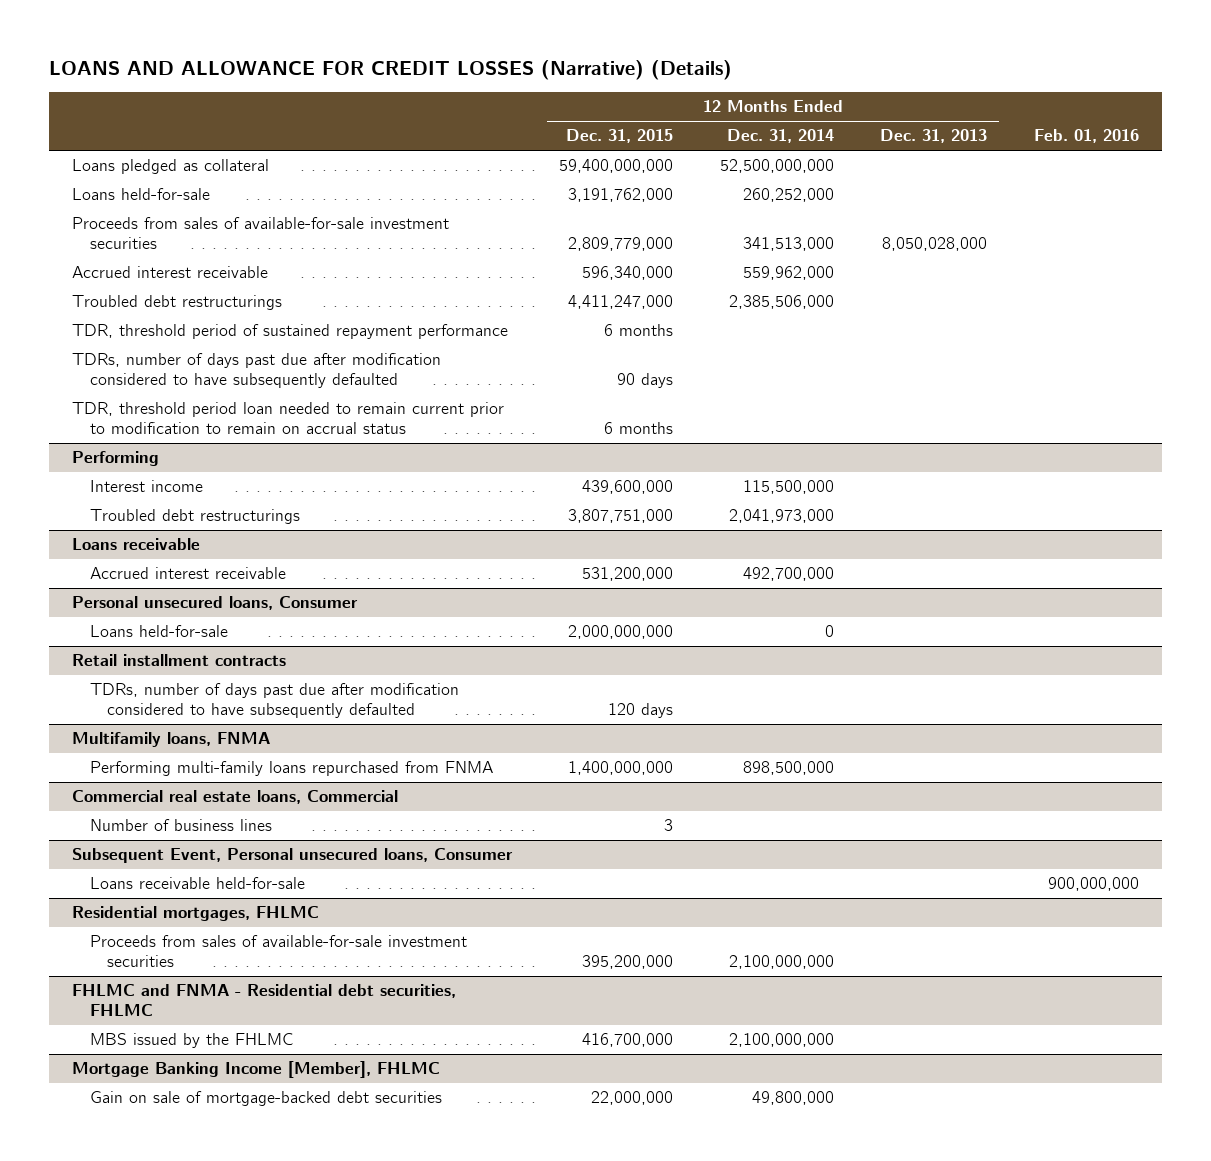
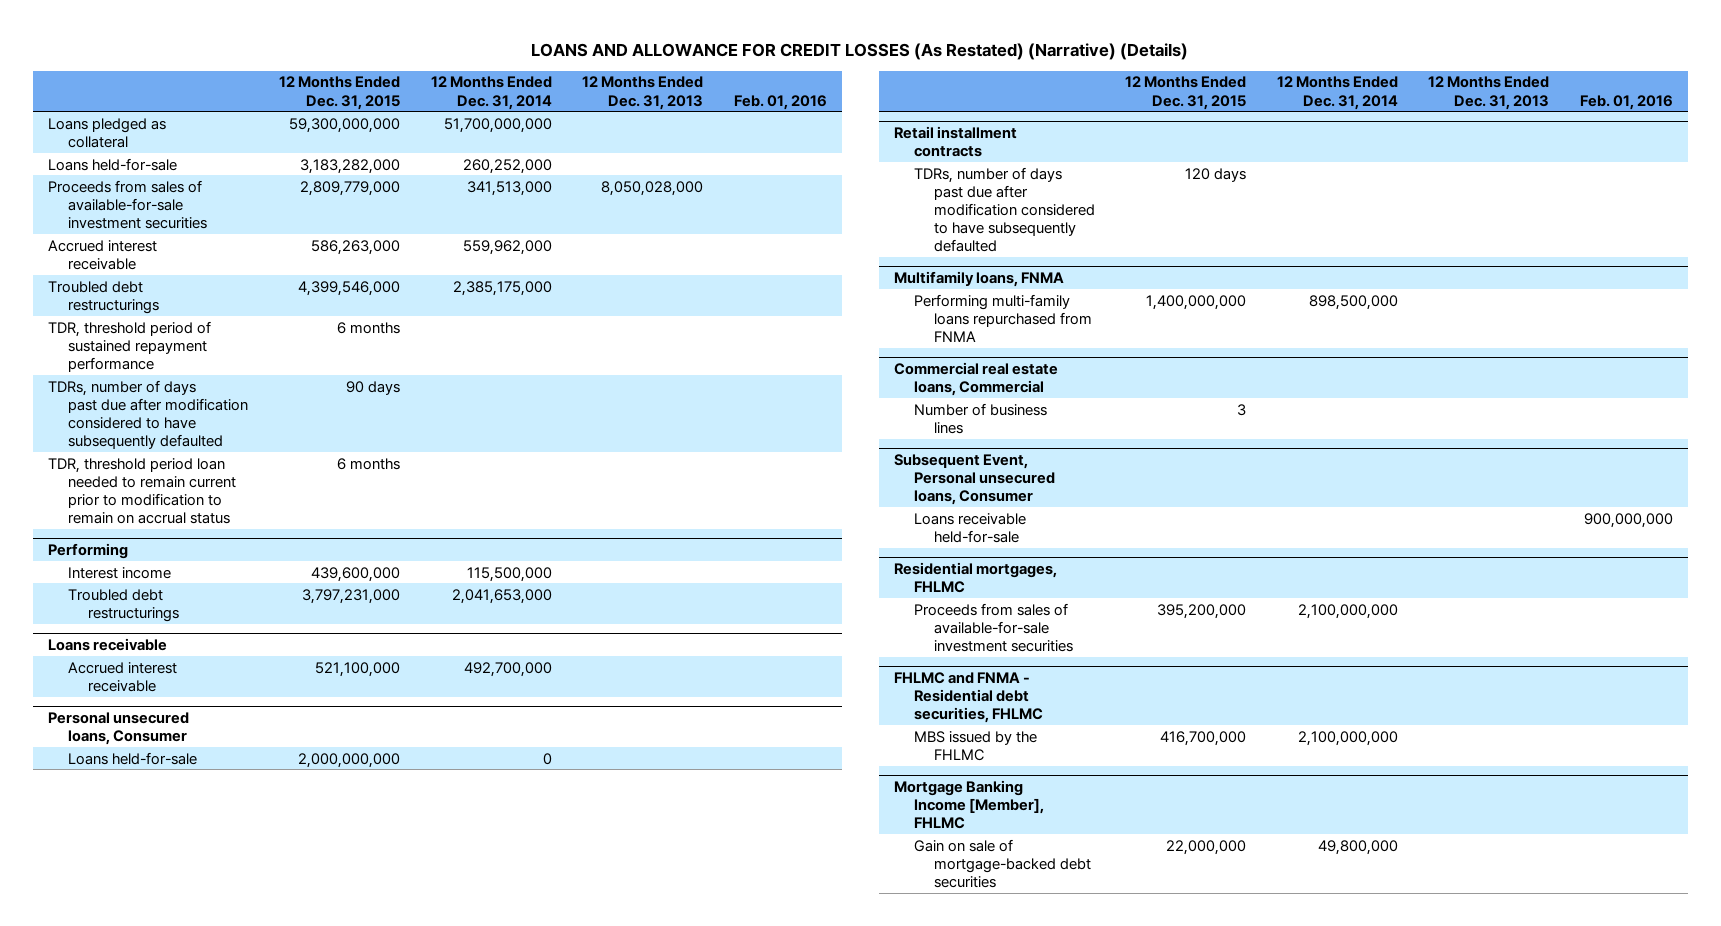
[49,60,733,81] LOANS AND ALLOWANCE FOR CREDIT LOSSES (Narrative) (Details) -> [531,42,1189,60] LOANS AND ALLOWANCE FOR CREDIT LOSSES (As Restated) (Narrative) (Details)
[559,159,674,174] 59,400,000,000 -> [289,117,401,133] 59,300,000,000
[719,159,834,174] 52,500,000,000 -> [443,117,552,133] 51,700,000,000
[568,188,674,203] 3,191,762,000 -> [300,158,401,174] 3,183,282,000
[582,266,674,281] 596,340,000 -> [311,239,401,255] 586,263,000
[568,295,674,310] 4,411,247,000 -> [298,280,401,296] 4,399,546,000
[728,295,834,310] 2,385,506,000 -> [452,280,552,296] 2,385,175,000
[568,509,674,524] 3,807,751,000 -> [302,588,401,604] 3,797,231,000
[728,509,834,524] 2,041,973,000 -> [451,588,552,604] 2,041,653,000
[582,567,674,582] 531,200,000 -> [315,661,401,677] 521,100,000

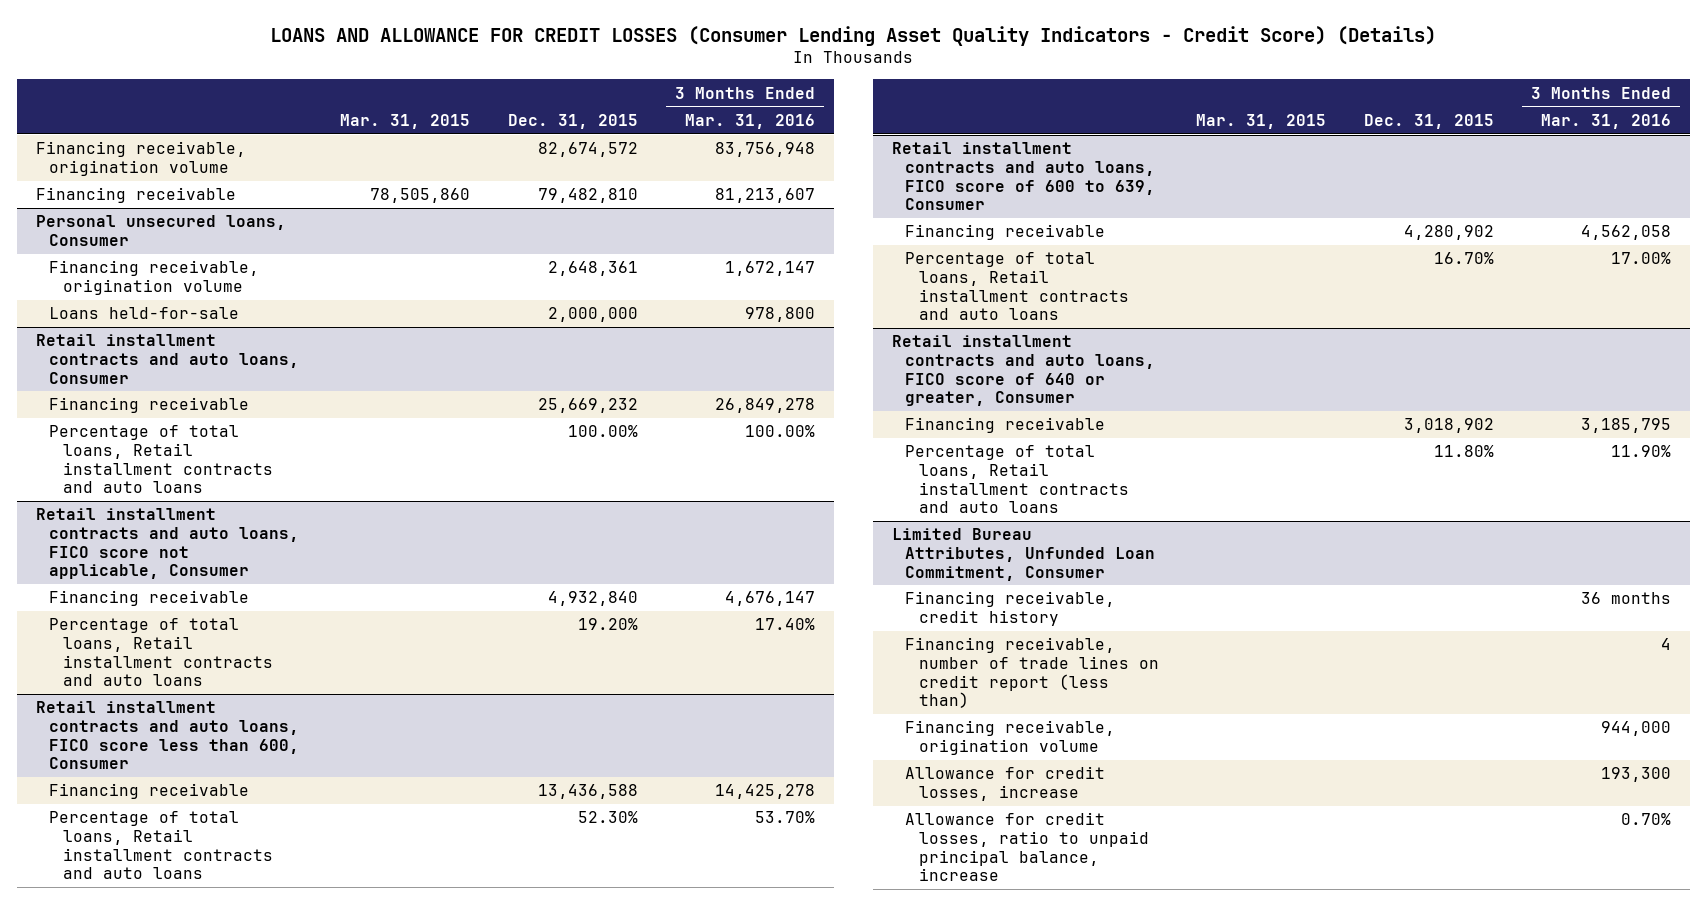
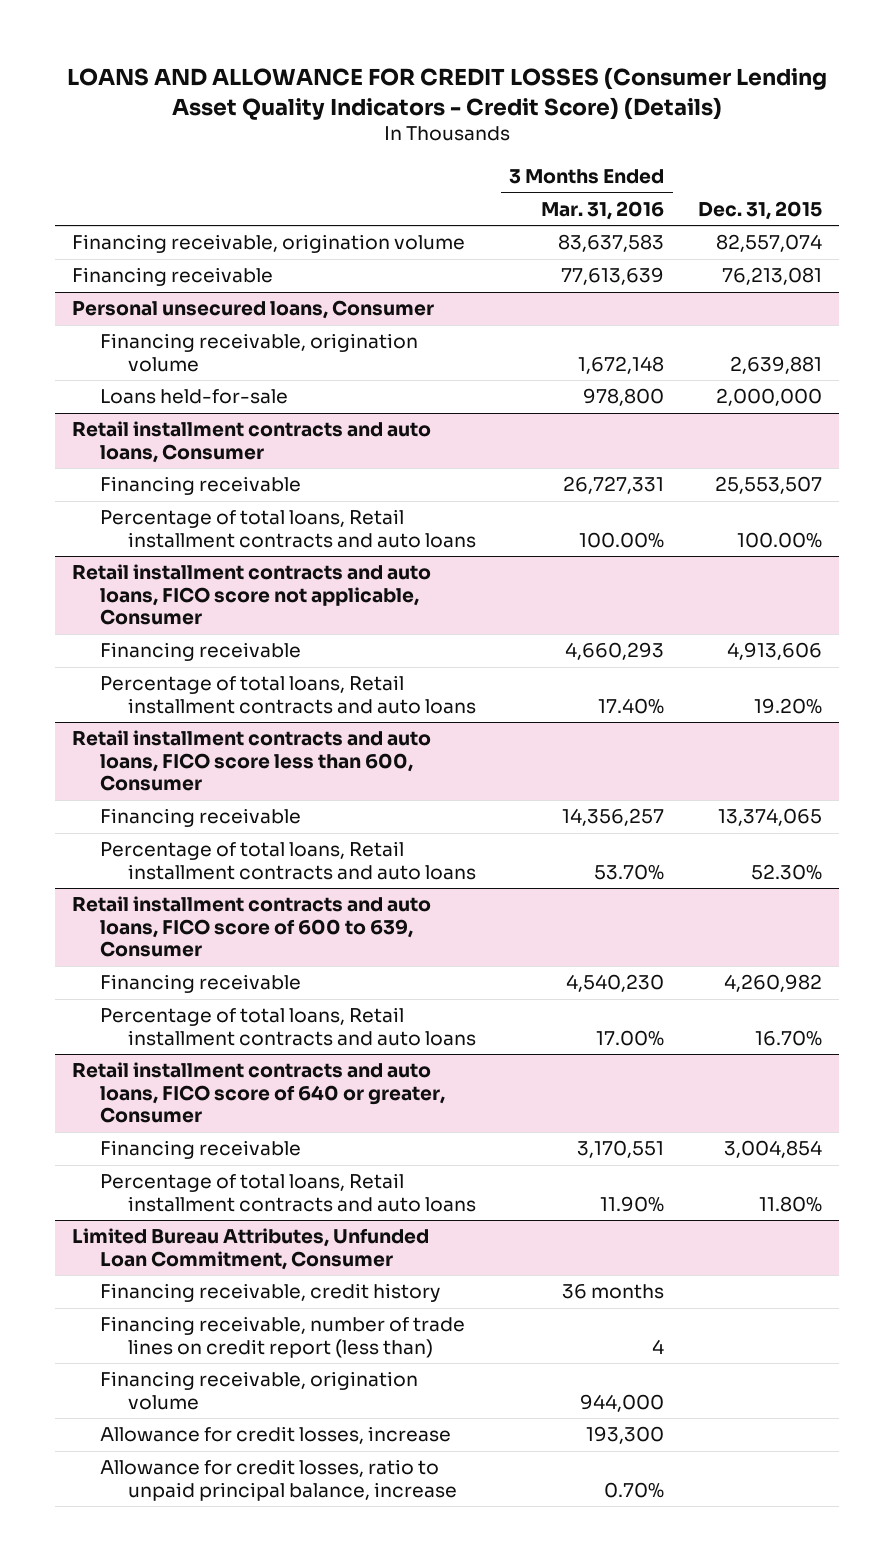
[340,113,471,129] Mar. 31, 2015 -> none
[537,142,638,158] 82,674,572 -> [715,234,822,253] 82,557,074
[714,142,815,158] 83,756,948 -> [558,234,665,253] 83,637,583
[537,188,638,204] 79,482,810 -> [721,267,822,286] 76,213,081
[714,188,815,204] 81,213,607 -> [561,267,665,286] 77,613,639
[547,261,638,277] 2,648,361 -> [729,355,822,374] 2,639,881
[724,261,815,277] 1,672,147 -> [578,355,665,374] 1,672,148
[537,398,638,414] 25,669,232 -> [714,476,822,495] 25,553,507
[714,398,815,414] 26,849,278 -> [563,476,665,495] 26,727,331
[547,591,638,607] 4,932,840 -> [726,642,822,661] 4,913,606
[724,591,815,607] 4,676,147 -> [565,642,665,661] 4,660,293
[537,784,638,800] 13,436,588 -> [717,808,822,827] 13,374,065
[714,784,815,800] 14,425,278 -> [562,808,665,827] 14,356,257
[1403,225,1494,241] 4,280,902 -> [723,974,822,993] 4,260,982
[1581,225,1672,241] 4,562,058 -> [566,974,665,993] 4,540,230
[1403,418,1494,434] 3,018,902 -> [723,1140,822,1159] 3,004,854
[1581,418,1672,434] 3,185,795 -> [577,1140,665,1159] 3,170,551

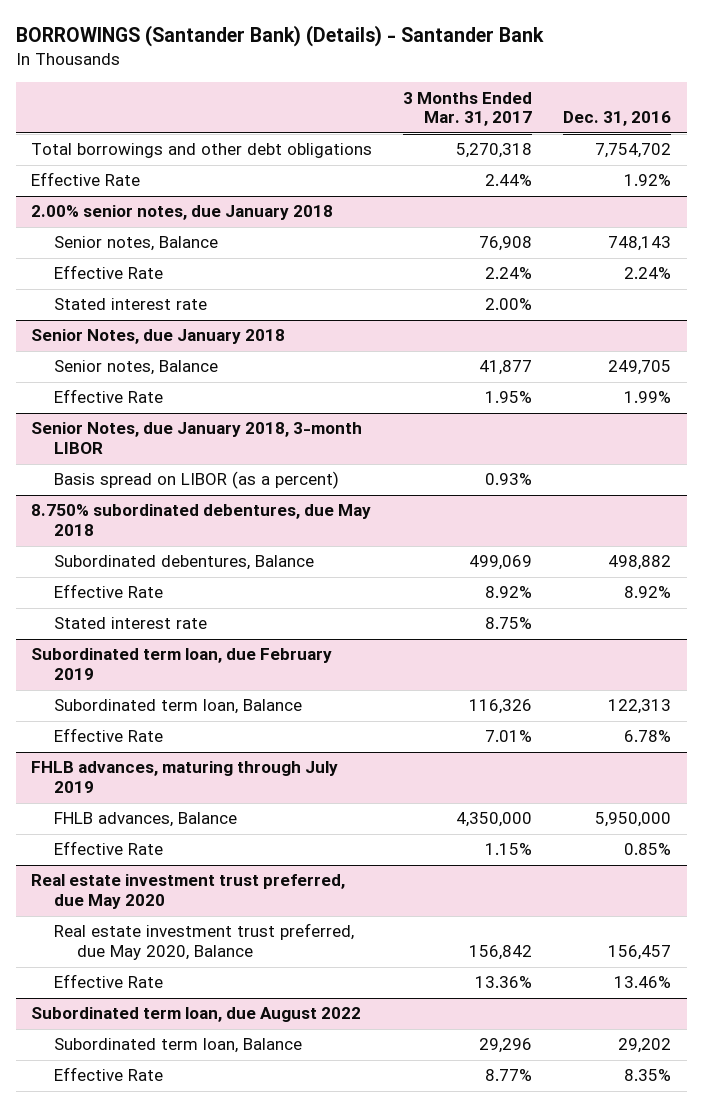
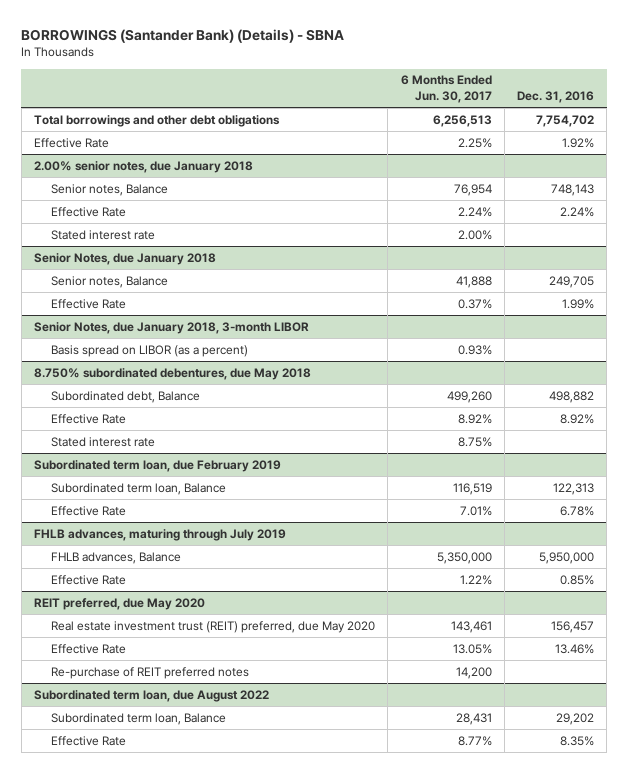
[15,25,544,48] BORROWINGS (Santander Bank) (Details) - Santander Bank -> [21,28,345,43] BORROWINGS (Santander Bank) (Details) - SBNA
[403,91,533,127] 3 Months Ended Mar. 31, 2017 -> none
none -> [400,75,492,104] 6 Months Ended Jun. 30, 2017
[54,555,315,571] Subordinated debentures, Balance -> [50,390,200,403] Subordinated debt, Balance
[31,874,346,910] Real estate investment trust preferred, due May 2020 -> none
none -> [33,597,205,610] REIT preferred, due May 2020
[54,923,355,961] Real estate investment trust preferred, due May 2020, Balance -> [50,620,375,633] Real estate investment trust (REIT) preferred, due May 2020
none -> [50,666,249,679] Re-purchase of REIT preferred notes

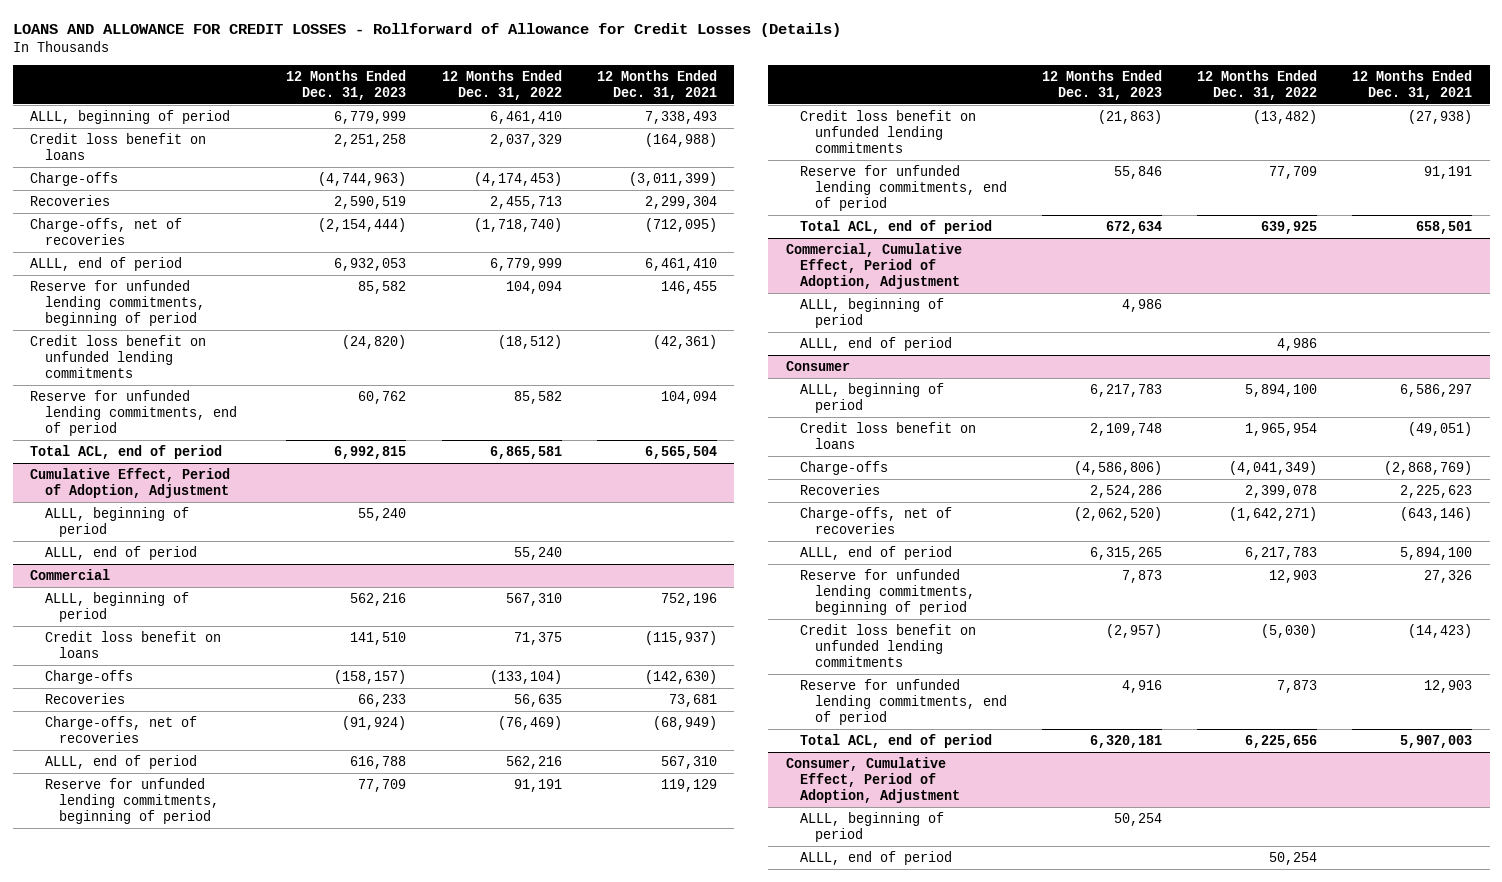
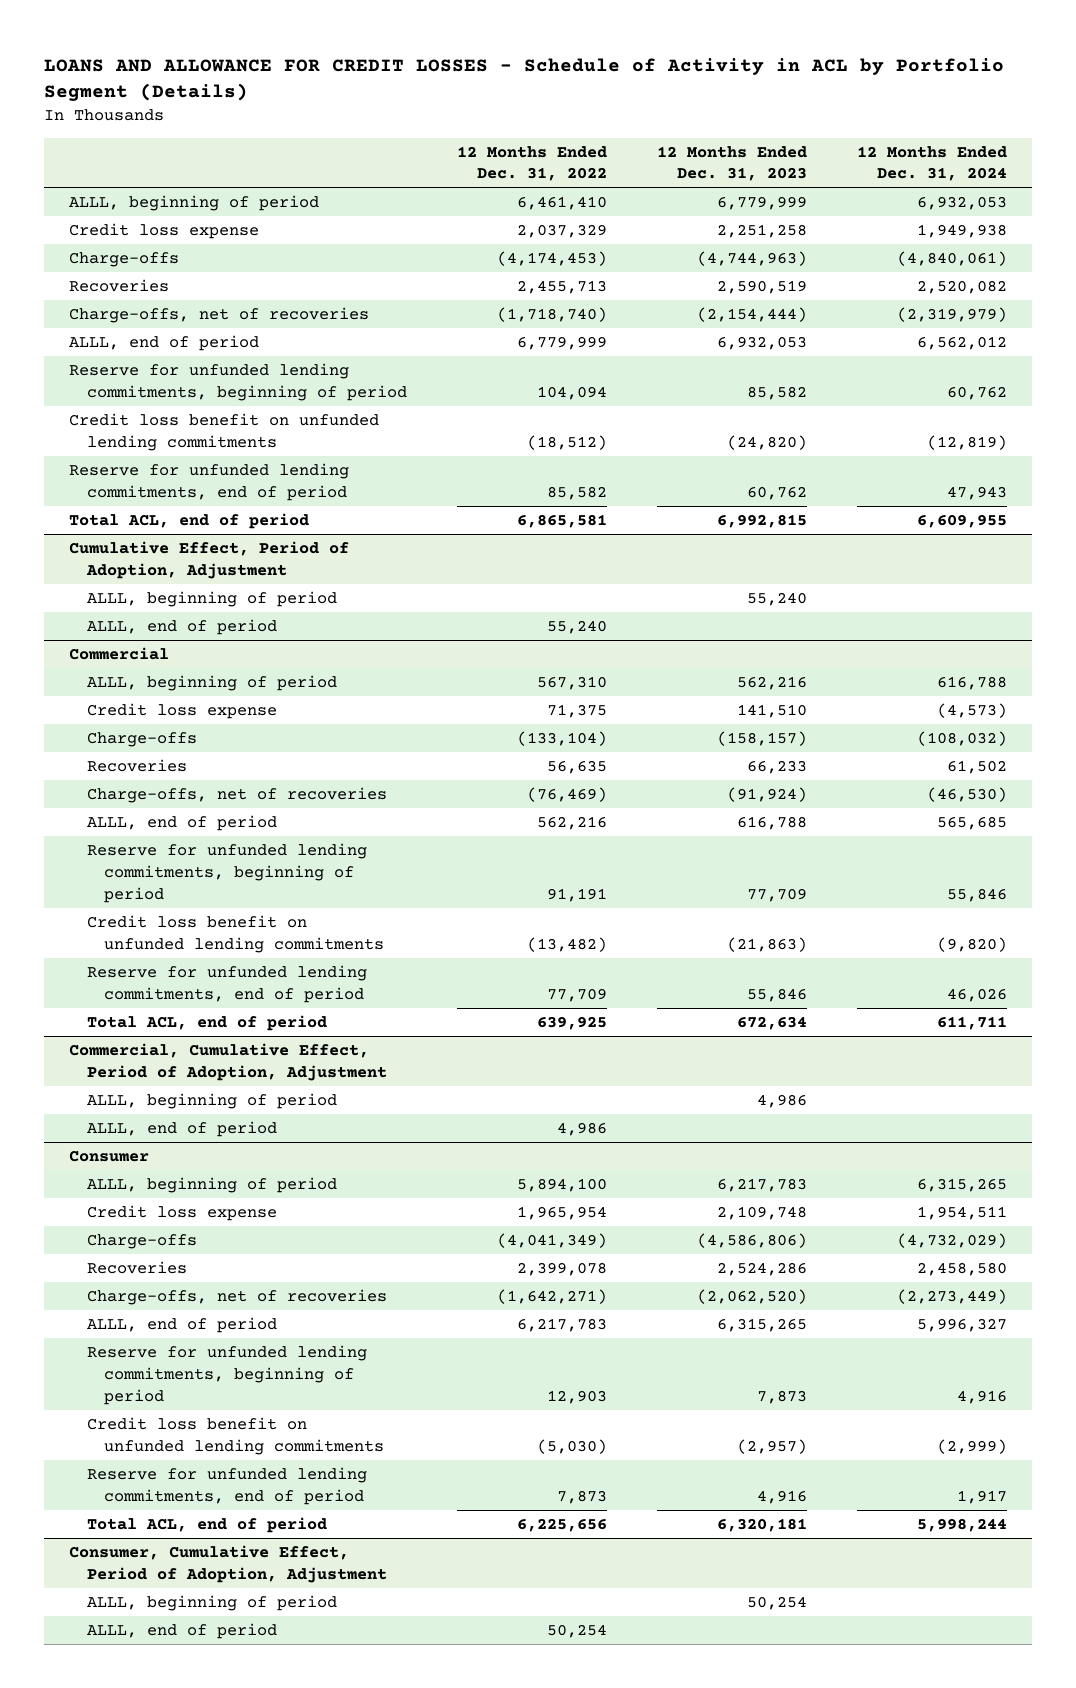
[12,22,841,37] LOANS AND ALLOWANCE FOR CREDIT LOSSES - Rollforward of Allowance for Credit Losses (Details) -> [43,57,1004,102] LOANS AND ALLOWANCE FOR CREDIT LOSSES - Schedule of Activity in ACL by Portfolio Segment (Details)
[596,70,717,101] 12 Months Ended Dec. 31, 2021 -> none
none -> [857,145,1008,182] 12 Months Ended Dec. 31, 2024
[30,132,207,160] Credit loss benefit on loans -> [69,222,260,239] Credit loss expense
[44,630,221,658] Credit loss benefit on loans -> [86,702,277,719] Credit loss expense
[800,421,977,449] Credit loss benefit on loans -> [86,1204,277,1221] Credit loss expense

